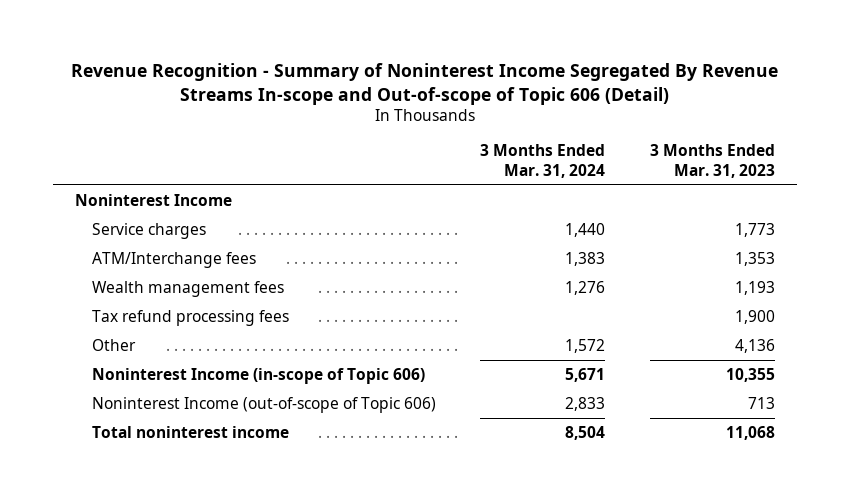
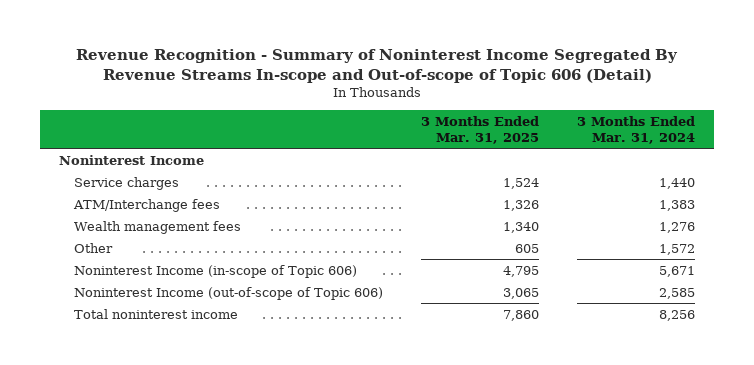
[649,144,775,179] 3 Months Ended Mar. 31, 2023 -> none
none -> [420,115,539,144] 3 Months Ended Mar. 31, 2025
[91,309,289,326] Tax refund processing fees -> none
[565,396,606,411] 2,833 -> [658,287,695,299] 2,585
[565,425,606,440] 8,504 -> [658,309,695,321] 8,256

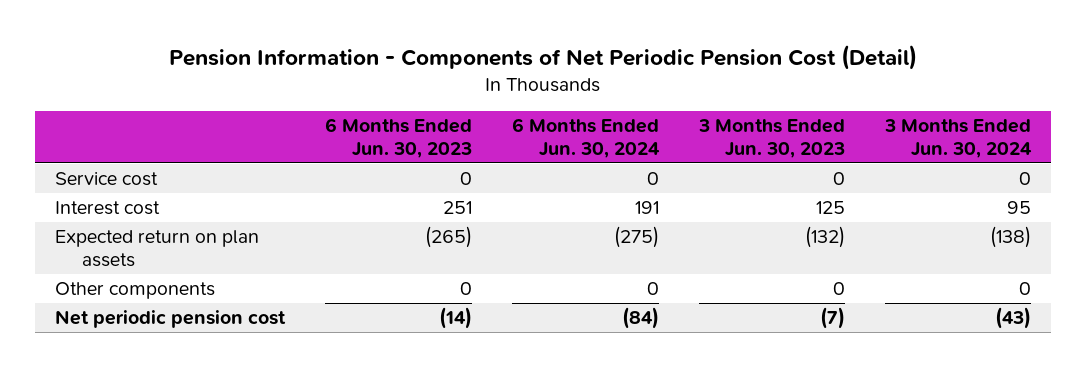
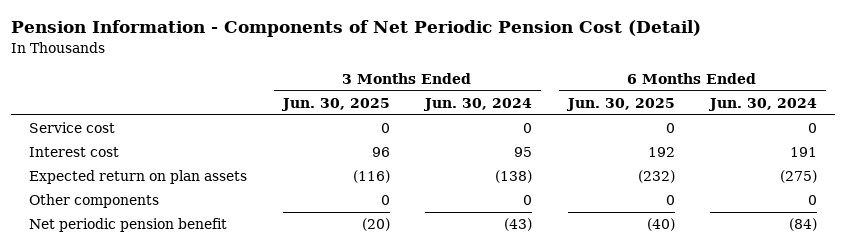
[324,117,472,159] 6 Months Ended Jun. 30, 2023 -> none
[697,118,845,159] 3 Months Ended Jun. 30, 2023 -> none
none -> [280,97,390,111] Jun. 30, 2025
none -> [565,97,675,111] Jun. 30, 2025
[54,310,286,329] Net periodic pension cost -> [29,218,228,233] Net periodic pension benefit

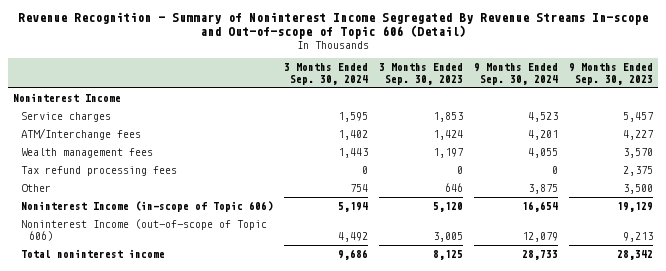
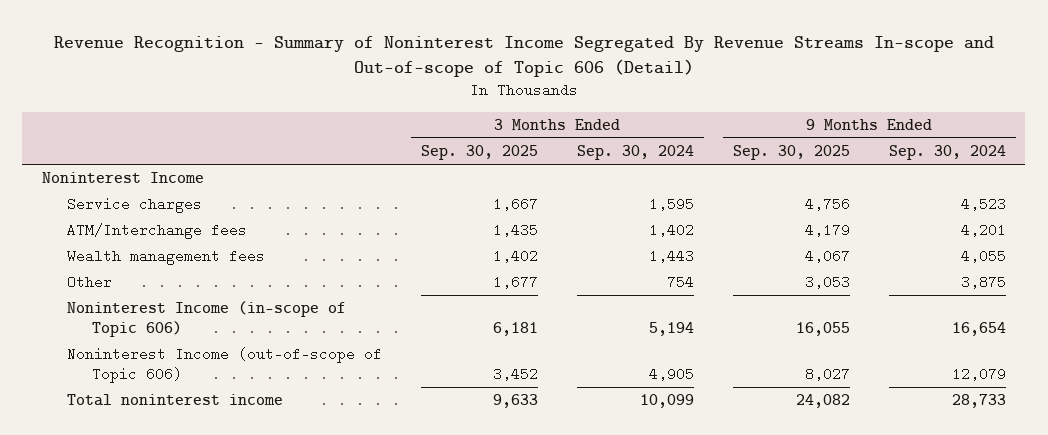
[379,63,464,85] 3 Months Ended Sep. 30, 2023 -> none
[568,63,653,85] 9 Months Ended Sep. 30, 2023 -> none
none -> [420,144,538,160] Sep. 30, 2025
none -> [732,144,850,160] Sep. 30, 2025
[21,166,178,177] Tax refund processing fees -> none
[338,231,369,242] 4,492 -> [648,366,694,381] 4,905
[338,249,369,261] 9,686 -> [639,394,694,409] 10,099

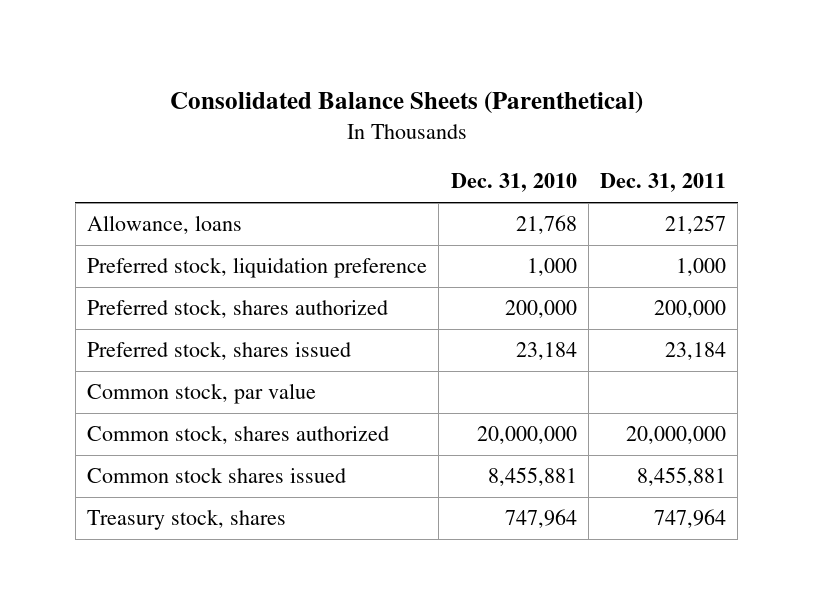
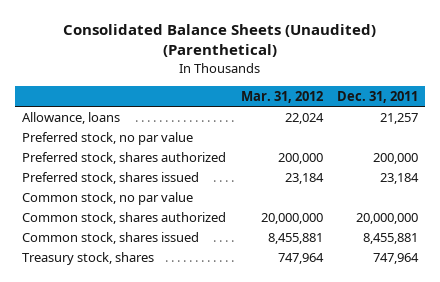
[169,91,643,115] Consolidated Balance Sheets (Parenthetical) -> [63,24,377,58] Consolidated Balance Sheets (Unaudited) (Parenthetical)
[450,173,577,193] Dec. 31, 2010 -> none
none -> [240,90,323,103] Mar. 31, 2012
[87,257,428,279] Preferred stock, liquidation preference -> none
none -> [22,131,194,145] Preferred stock, no par value
[87,383,317,405] Common stock, par value -> [22,191,194,205] Common stock, no par value
[87,467,347,484] Common stock shares issued -> [22,231,200,244] Common stock, shares issued

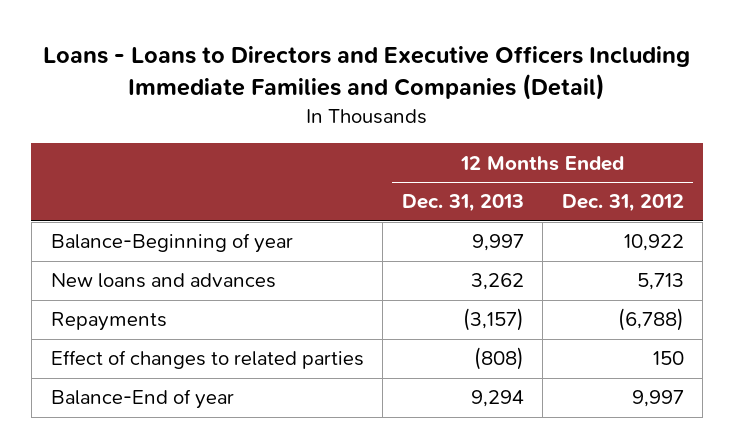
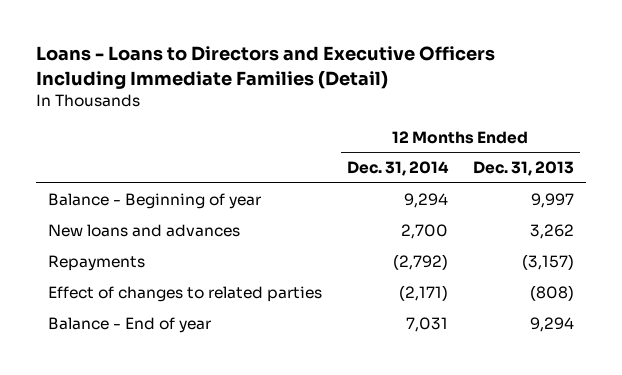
[43,46,691,101] Loans - Loans to Directors and Executive Officers Including Immediate Families and Companies (Detail) -> [36,46,496,89] Loans - Loans to Directors and Executive Officers Including Immediate Families (Detail)
[561,194,684,213] Dec. 31, 2012 -> none
none -> [346,161,449,177] Dec. 31, 2014
[50,233,293,254] Balance-Beginning of year -> [48,192,262,209] Balance - Beginning of year
[50,389,234,410] Balance-End of year -> [48,316,212,333] Balance - End of year

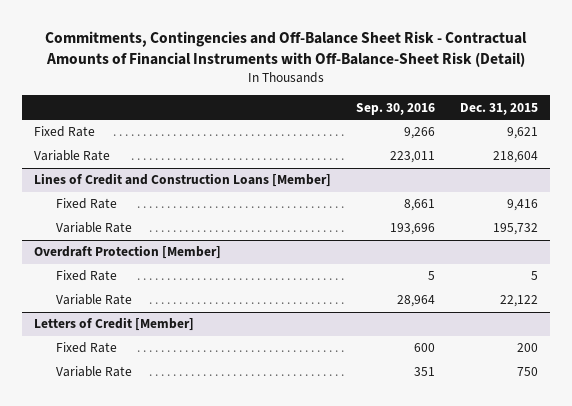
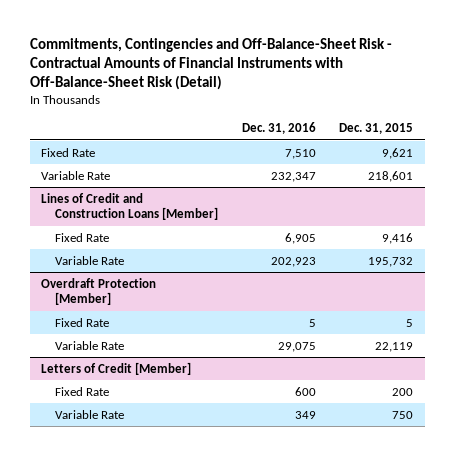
[45,30,528,67] Commitments, Contingencies and Off-Balance Sheet Risk - Contractual Amounts of Financial Instruments with Off-Balance-Sheet Risk (Detail) -> [29,37,392,91] Commitments, Contingencies and Off-Balance-Sheet Risk - Contractual Amounts of Financial Instruments with Off-Balance-Sheet Risk (Detail)
[356,102,436,115] Sep. 30, 2016 -> none
none -> [241,122,316,135] Dec. 31, 2016
[492,151,538,164] 218,604 -> [368,170,414,182] 218,601
[499,295,538,308] 22,122 -> [375,341,414,352] 22,119

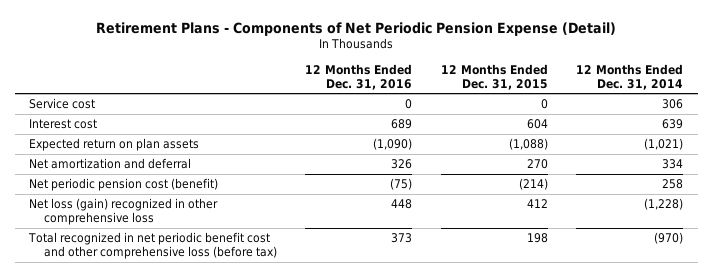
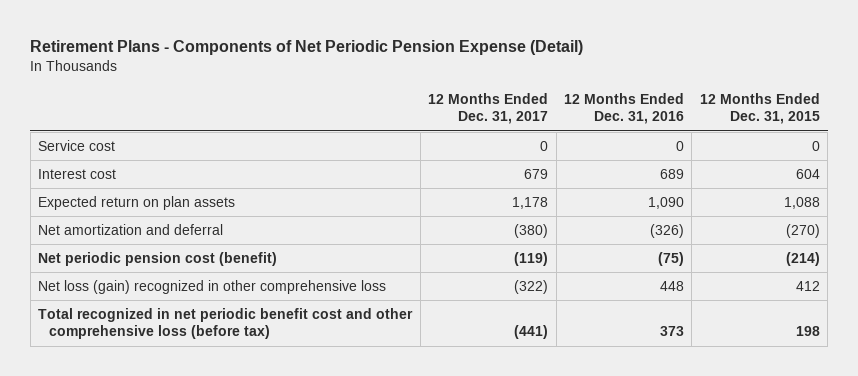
[576,63,684,90] 12 Months Ended Dec. 31, 2014 -> none
none -> [428,93,549,125] 12 Months Ended Dec. 31, 2017
[373,138,413,151] (1,090) -> [647,196,684,209] 1,090
[508,138,548,151] (1,088) -> [783,196,820,209] 1,088
[391,159,413,170] 326 -> [649,223,684,238] (326)
[526,159,548,170] 270 -> [785,223,820,238] (270)

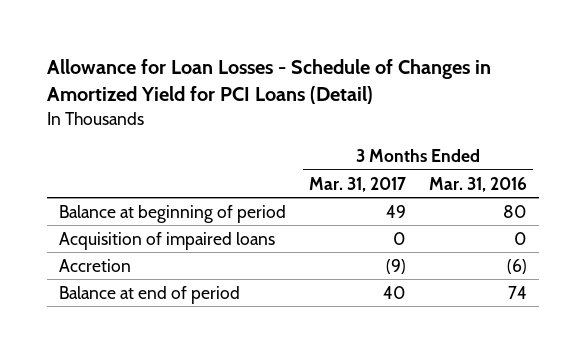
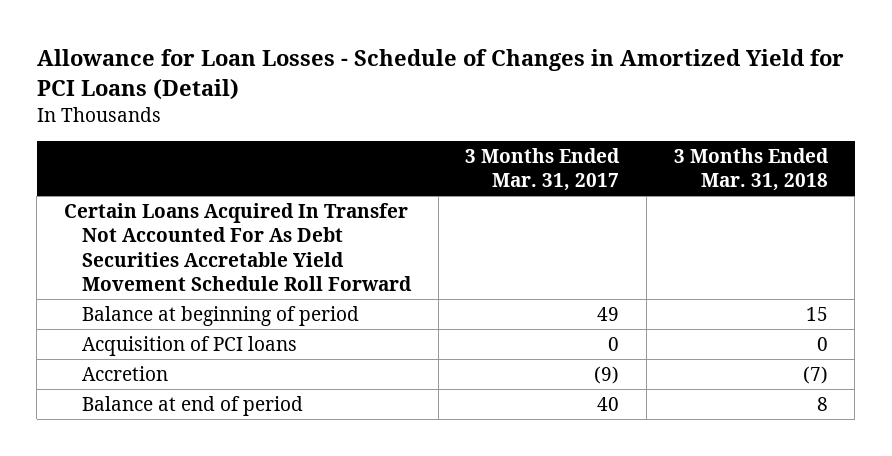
[429,176,528,192] Mar. 31, 2016 -> none
none -> [673,147,829,192] 3 Months Ended Mar. 31, 2018
none -> [63,202,412,292] Certain Loans Acquired In Transfer Not Accounted For As Debt Securities Accretable Yield Movement Schedule Roll Forward
[58,231,275,250] Acquisition of impaired loans -> [81,335,297,356] Acquisition of PCI loans

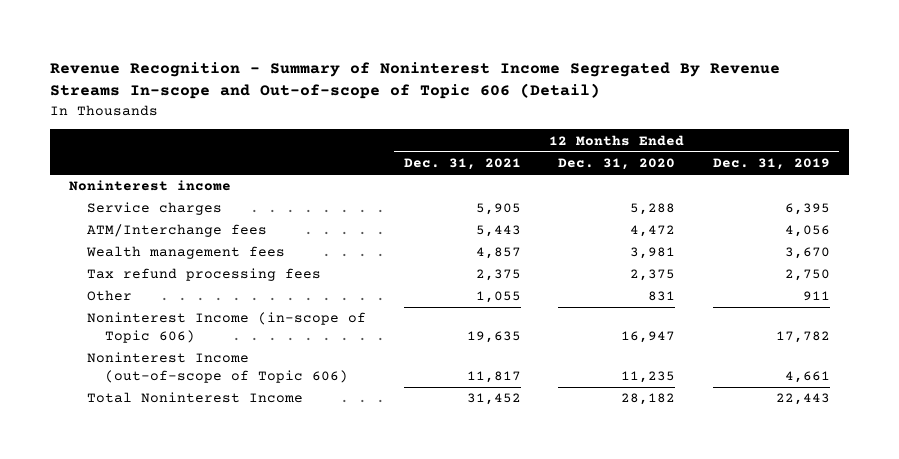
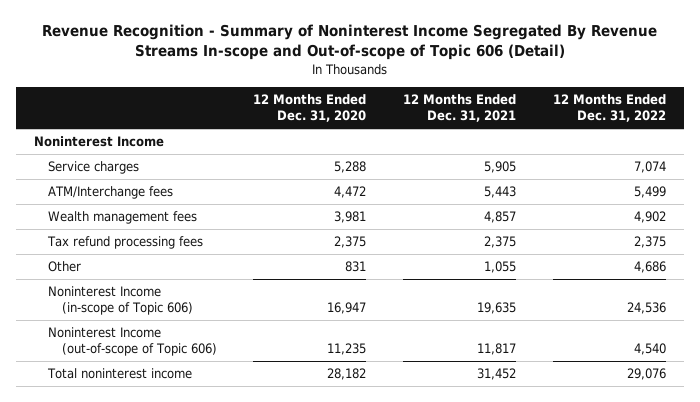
[712,158,830,171] Dec. 31, 2019 -> none
none -> [552,94,666,123] 12 Months Ended Dec. 31, 2022
[69,180,232,192] Noninterest income -> [33,136,164,148] Noninterest Income
[87,392,304,404] Total Noninterest Income -> [46,368,192,380] Total noninterest income

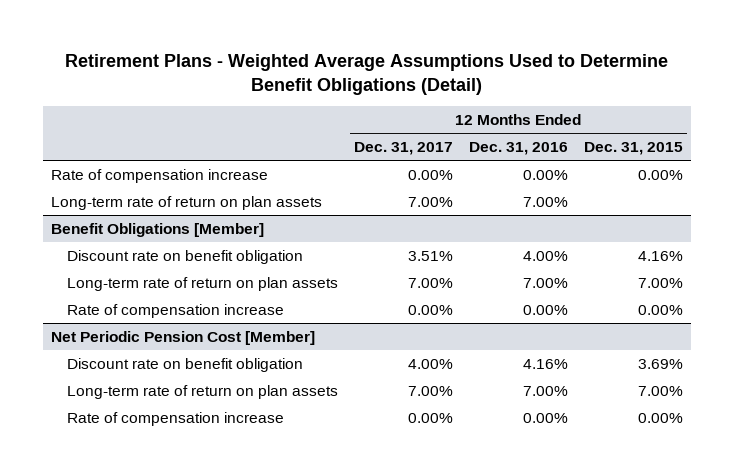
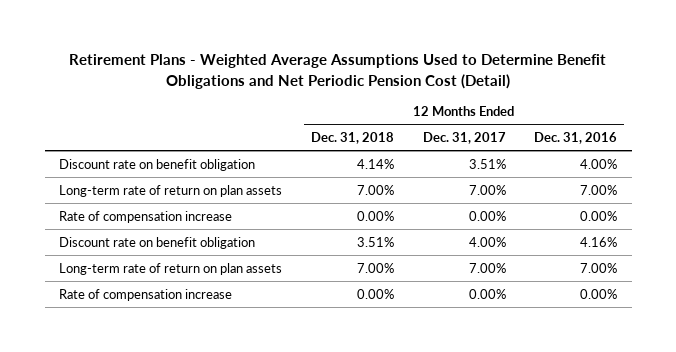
[64,53,668,95] Retirement Plans - Weighted Average Assumptions Used to Determine Benefit Obligations (Detail) -> [69,54,607,89] Retirement Plans - Weighted Average Assumptions Used to Determine Benefit Obligations and Net Periodic Pension Cost (Detail)
[583,141,683,155] Dec. 31, 2015 -> none
none -> [310,132,394,145] Dec. 31, 2018
[50,168,268,183] Rate of compensation increase -> none
[50,195,322,210] Long-term rate of return on plan assets -> none
[50,222,264,237] Benefit Obligations [Member] -> none
[50,330,315,345] Net Periodic Pension Cost [Member] -> none

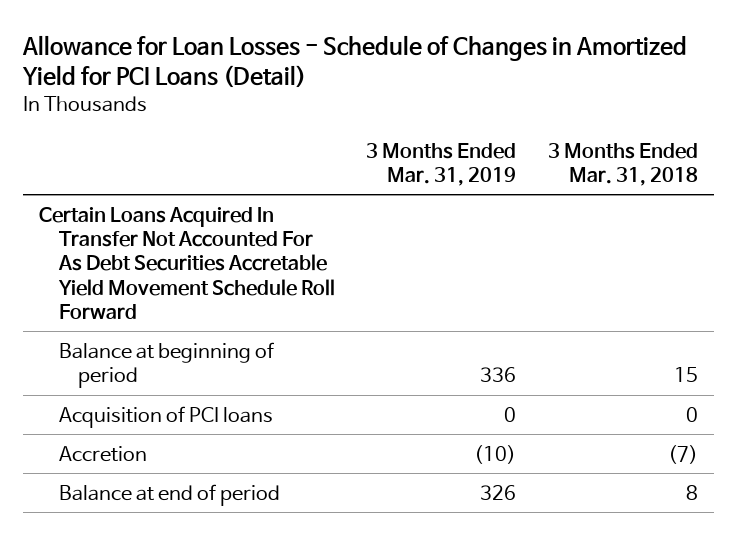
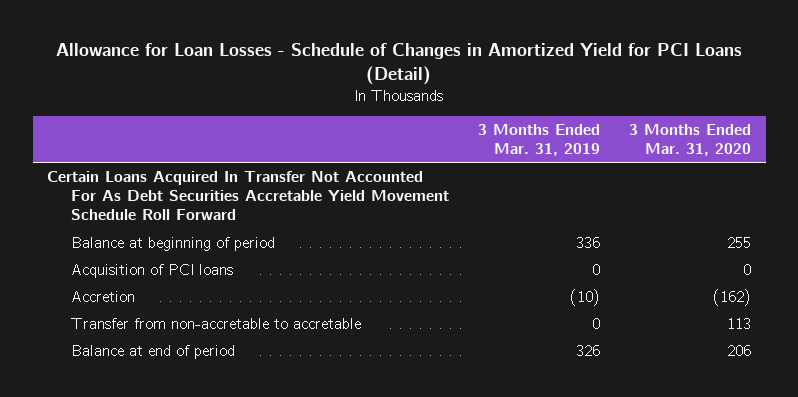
[548,142,699,186] 3 Months Ended Mar. 31, 2018 -> none
none -> [629,123,752,157] 3 Months Ended Mar. 31, 2020
none -> [70,317,361,329] Transfer from non-accretable to accretable

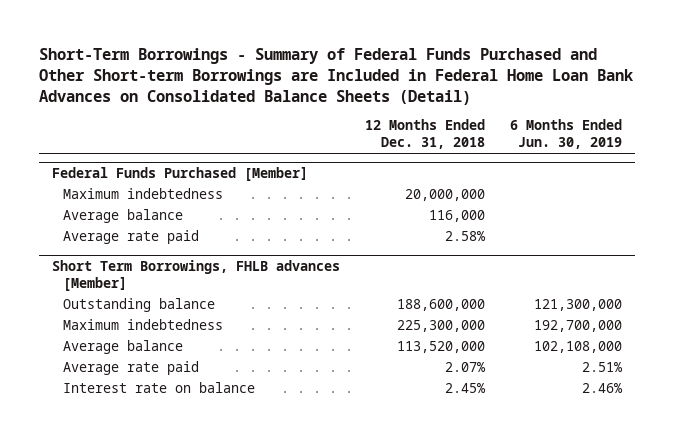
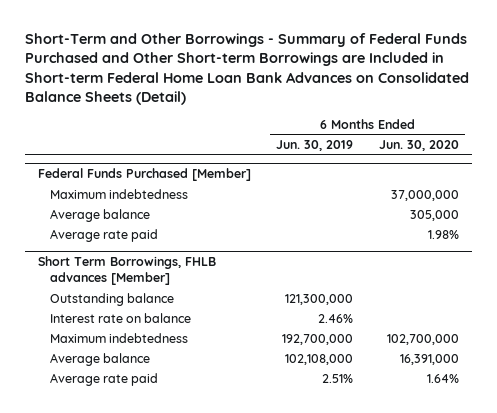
[39,48,635,105] Short-Term Borrowings - Summary of Federal Funds Purchased and Other Short-term Borrowings are Included in Federal Home Loan Bank Advances on Consolidated Balance Sheets (Detail) -> [24,33,469,105] Short-Term and Other Borrowings - Summary of Federal Funds Purchased and Other Short-term Borrowings are Included in Short-term Federal Home Loan Bank Advances on Consolidated Balance Sheets (Detail)
[365,119,486,150] 12 Months Ended Dec. 31, 2018 -> none
none -> [378,140,459,152] Jun. 30, 2020
[63,382,256,394] Interest rate on balance -> [49,312,191,323] Interest rate on balance

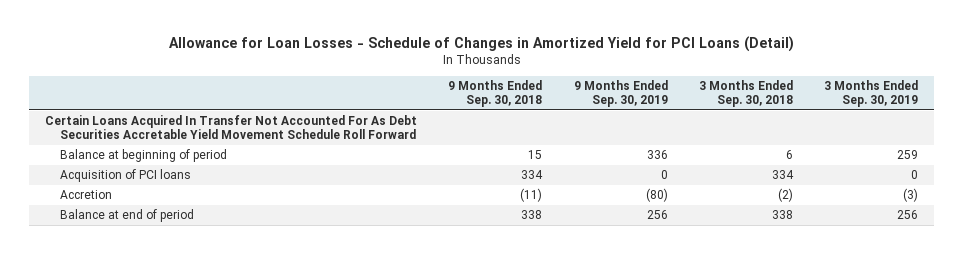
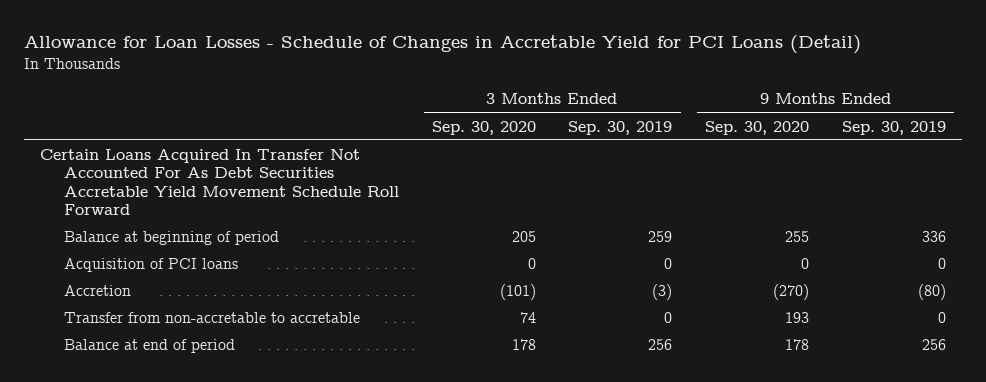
[168,35,794,52] Allowance for Loan Losses - Schedule of Changes in Amortized Yield for PCI Loans (Detail) -> [23,35,861,55] Allowance for Loan Losses - Schedule of Changes in Accretable Yield for PCI Loans (Detail)
[448,79,543,108] 9 Months Ended Sep. 30, 2018 -> none
[699,79,794,108] 3 Months Ended Sep. 30, 2018 -> none
none -> [431,120,536,135] Sep. 30, 2020
none -> [705,120,810,135] Sep. 30, 2020
none -> [64,312,361,324] Transfer from non-accretable to accretable

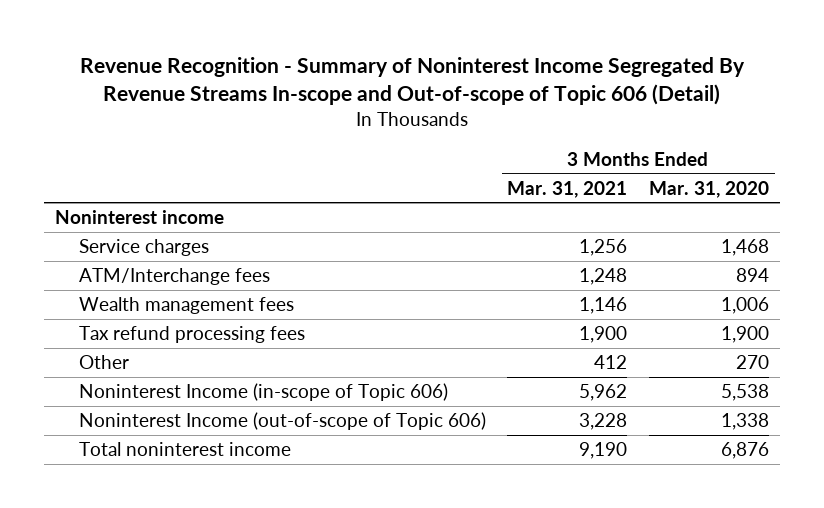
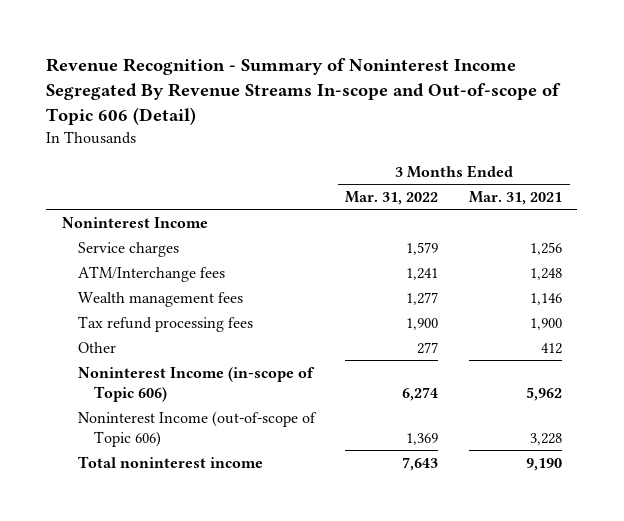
[649,180,770,198] Mar. 31, 2020 -> none
none -> [345,190,439,205] Mar. 31, 2022
[55,210,225,225] Noninterest income -> [61,216,208,228] Noninterest Income

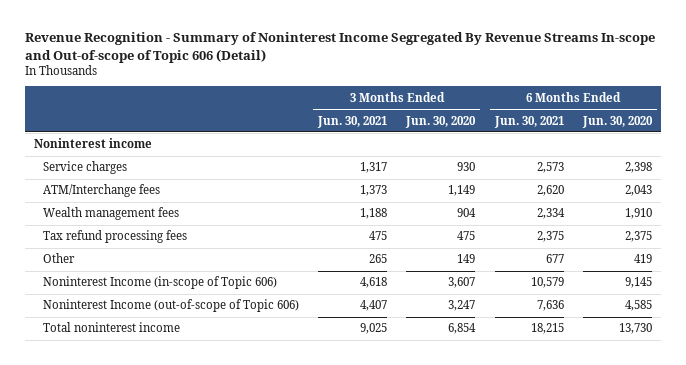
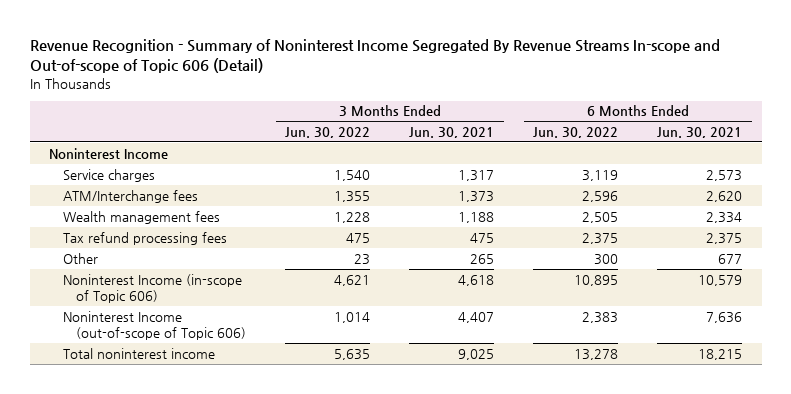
[405,115,477,128] Jun. 30, 2020 -> none
[581,115,653,128] Jun. 30, 2020 -> none
none -> [285,126,371,138] Jun. 30, 2022
none -> [533,126,619,138] Jun. 30, 2022
[34,138,153,149] Noninterest income -> [49,147,169,159] Noninterest Income

